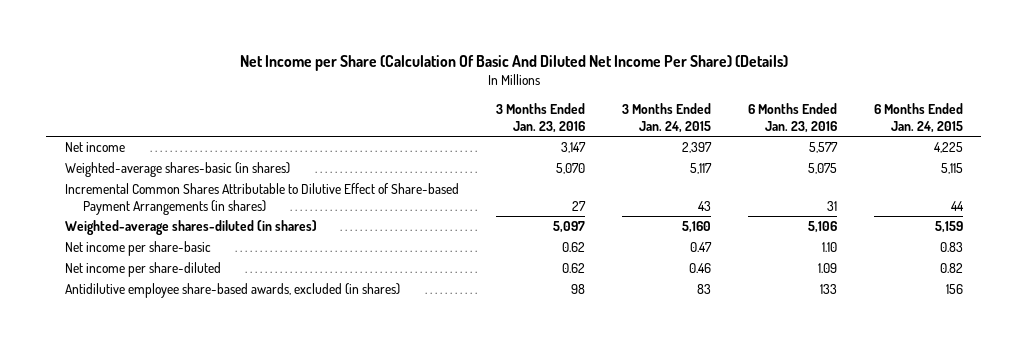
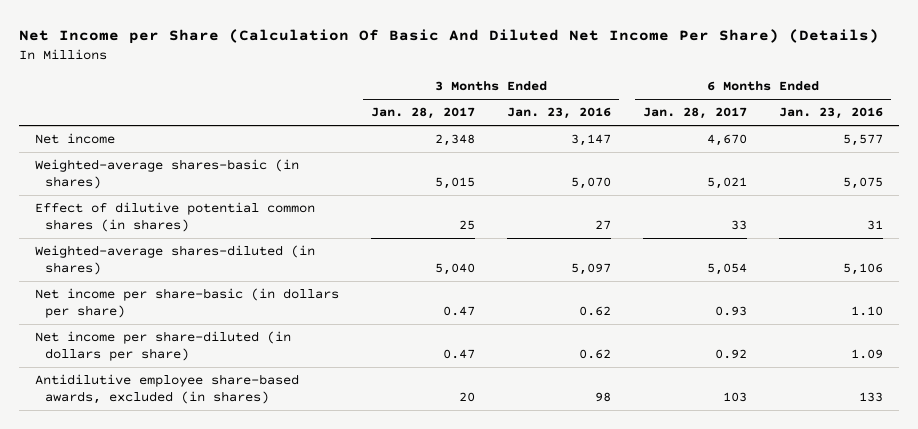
[621,103,711,133] 3 Months Ended Jan. 24, 2015 -> none
[873,103,963,133] 6 Months Ended Jan. 24, 2015 -> none
none -> [370,107,475,120] Jan. 28, 2017
none -> [642,107,747,120] Jan. 28, 2017
[64,183,459,215] Incremental Common Shares Attributable to Dilutive Effect of Share-based Payment Arrangements (in shares) -> [34,202,315,233] Effect of dilutive potential common shares (in shares)
[64,241,211,257] Net income per share-basic -> [34,288,339,319] Net income per share-basic (in dollars per share)
[64,262,221,278] Net income per share-diluted -> [34,331,291,362] Net income per share-diluted (in dollars per share)

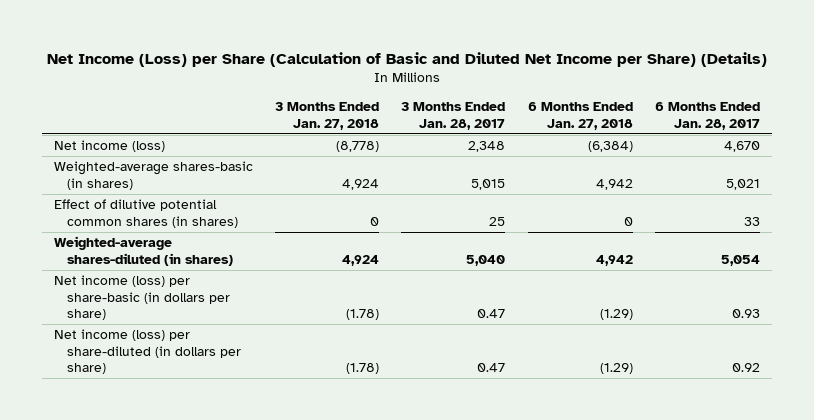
[18,29,879,45] Net Income per Share (Calculation Of Basic And Diluted Net Income Per Share) (Details) -> [46,51,767,67] Net Income (Loss) per Share (Calculation of Basic and Diluted Net Income per Share) (Details)
[506,107,611,120] Jan. 23, 2016 -> none
[779,107,884,120] Jan. 23, 2016 -> none
none -> [275,102,380,130] 3 Months Ended Jan. 27, 2018
none -> [527,102,633,130] 6 Months Ended Jan. 27, 2018
[34,133,115,145] Net income -> [53,140,165,153] Net income (loss)
[34,374,299,405] Antidilutive employee share-based awards, excluded (in shares) -> none
[34,288,339,319] Net income per share-basic (in dollars per share) -> [53,275,231,321] Net income (loss) per share-basic (in dollars per share)
[34,331,291,362] Net income per share-diluted (in dollars per share) -> [53,329,242,375] Net income (loss) per share-diluted (in dollars per share)

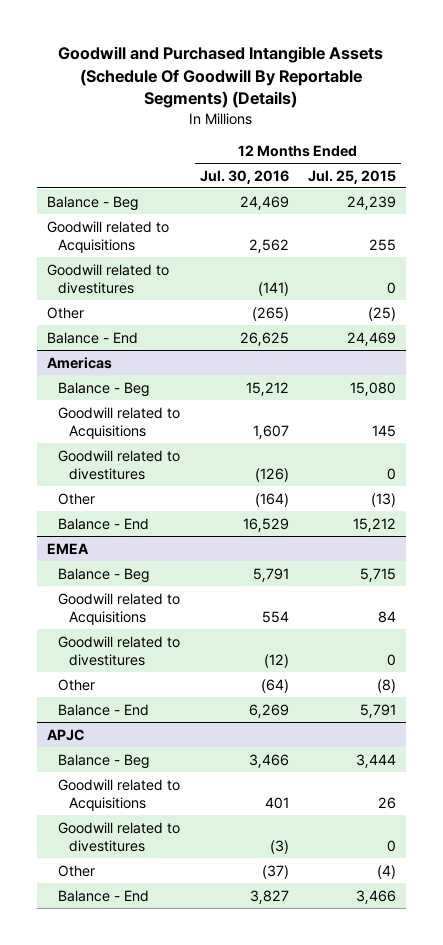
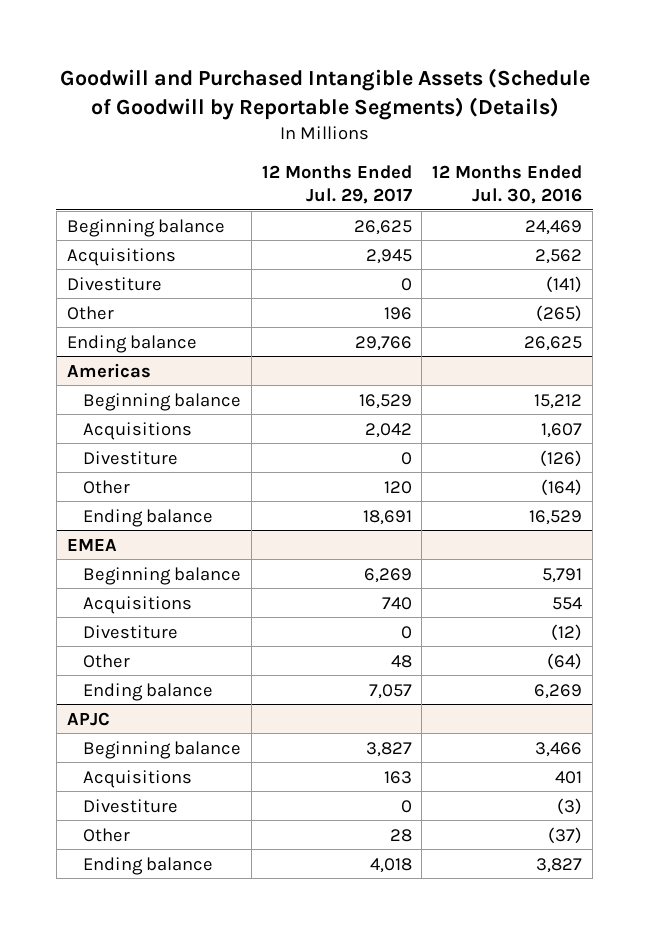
[58,46,384,109] Goodwill and Purchased Intangible Assets (Schedule Of Goodwill By Reportable Segments) (Details) -> [59,68,590,121] Goodwill and Purchased Intangible Assets (Schedule of Goodwill by Reportable Segments) (Details)
[308,169,397,184] Jul. 25, 2015 -> none
none -> [261,165,412,204] 12 Months Ended Jul. 29, 2017
[46,195,138,211] Balance - Beg -> [66,218,225,237] Beginning balance
[46,220,169,253] Goodwill related to Acquisitions -> [66,247,176,266] Acquisitions
[46,263,169,294] Goodwill related to divestitures -> [66,276,162,291] Divestiture
[46,331,138,344] Balance - End -> [66,334,197,353] Ending balance
[57,381,149,397] Balance - Beg -> [82,392,241,411] Beginning balance
[57,406,180,439] Goodwill related to Acquisitions -> [82,421,192,440] Acquisitions
[57,449,180,480] Goodwill related to divestitures -> [82,450,178,465] Divestiture
[57,517,149,530] Balance - End -> [82,508,213,527] Ending balance
[57,567,149,583] Balance - Beg -> [82,566,241,585] Beginning balance
[57,592,180,625] Goodwill related to Acquisitions -> [82,595,192,614] Acquisitions
[57,635,180,666] Goodwill related to divestitures -> [82,624,178,639] Divestiture
[57,703,149,716] Balance - End -> [82,682,213,701] Ending balance
[57,753,149,769] Balance - Beg -> [82,740,241,759] Beginning balance
[57,778,180,811] Goodwill related to Acquisitions -> [82,769,192,788] Acquisitions
[57,821,180,852] Goodwill related to divestitures -> [82,798,178,813] Divestiture
[57,889,149,902] Balance - End -> [82,856,213,875] Ending balance

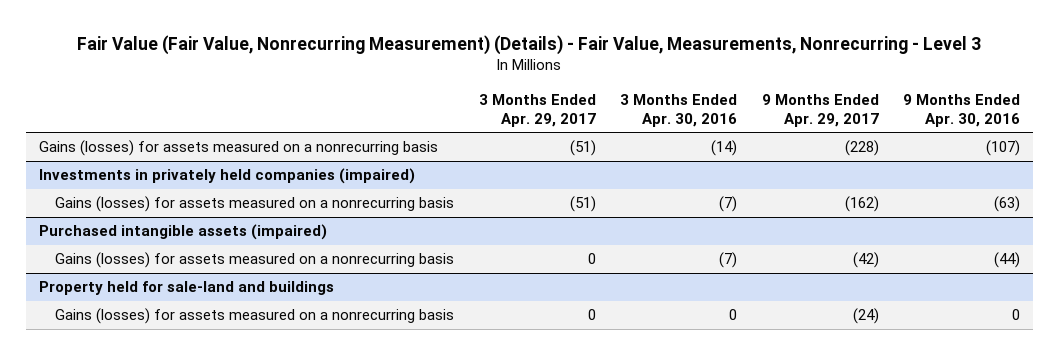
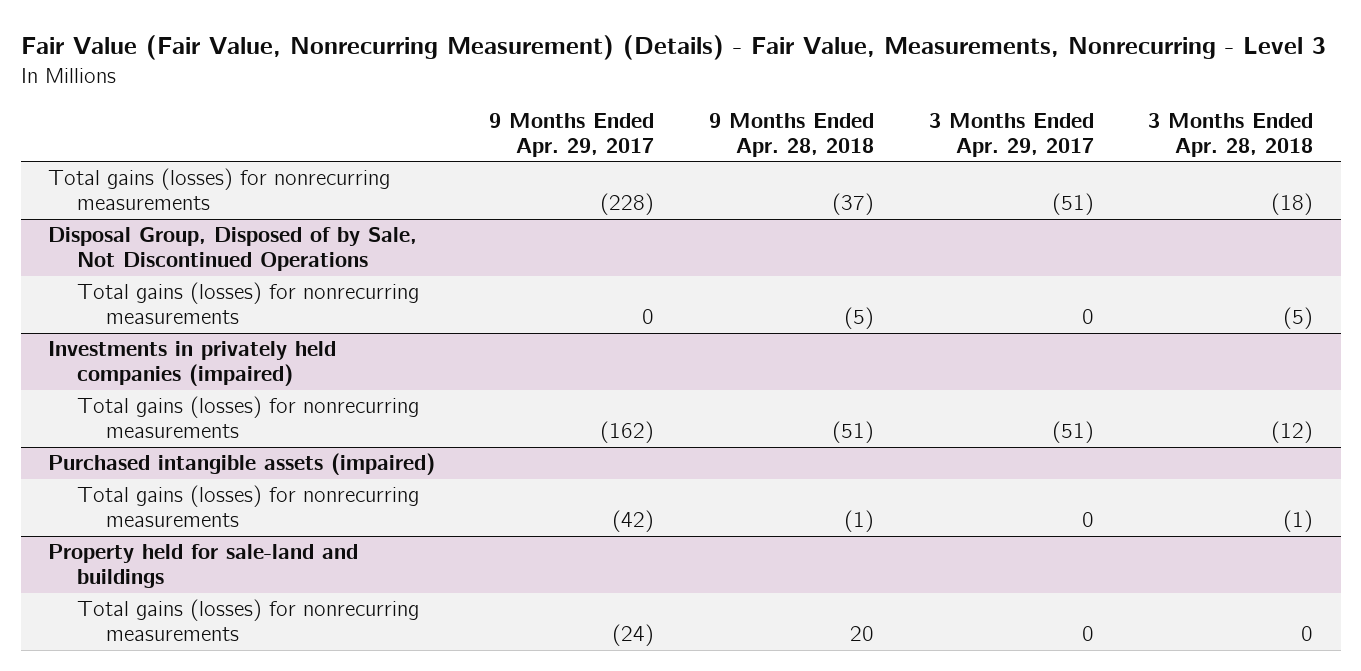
[620,93,738,127] 3 Months Ended Apr. 30, 2016 -> none
[903,93,1021,127] 9 Months Ended Apr. 30, 2016 -> none
none -> [709,112,875,157] 9 Months Ended Apr. 28, 2018
none -> [1148,112,1314,157] 3 Months Ended Apr. 28, 2018
[38,140,438,157] Gains (losses) for assets measured on a nonrecurring basis -> [47,168,390,211] Total gains (losses) for nonrecurring measurements
none -> [47,227,417,272] Disposal Group, Disposed of by Sale, Not Discontinued Operations
none -> [76,282,419,325] Total gains (losses) for nonrecurring measurements
[54,196,454,213] Gains (losses) for assets measured on a nonrecurring basis -> [76,396,419,439] Total gains (losses) for nonrecurring measurements
[54,252,454,269] Gains (losses) for assets measured on a nonrecurring basis -> [76,485,419,528] Total gains (losses) for nonrecurring measurements
[54,308,454,325] Gains (losses) for assets measured on a nonrecurring basis -> [76,599,419,642] Total gains (losses) for nonrecurring measurements

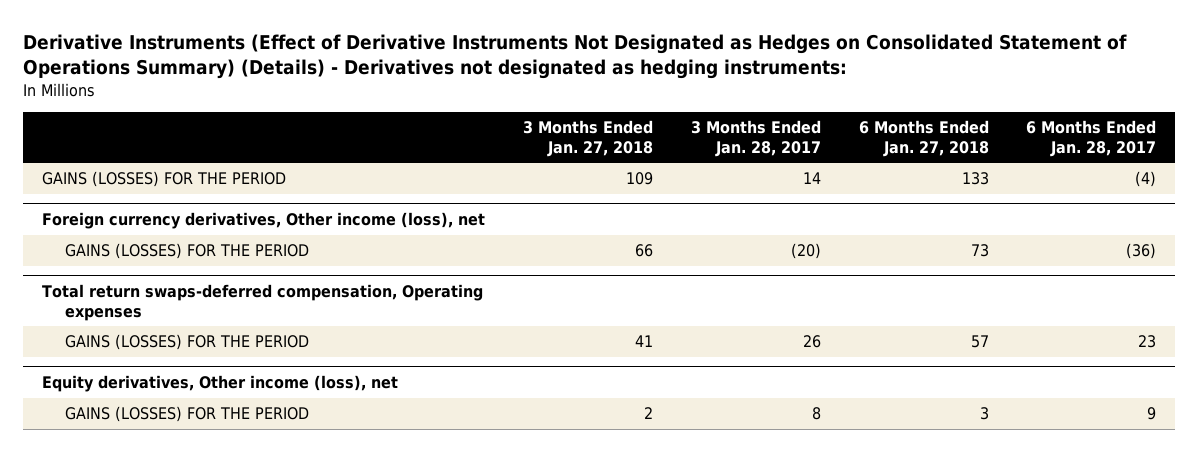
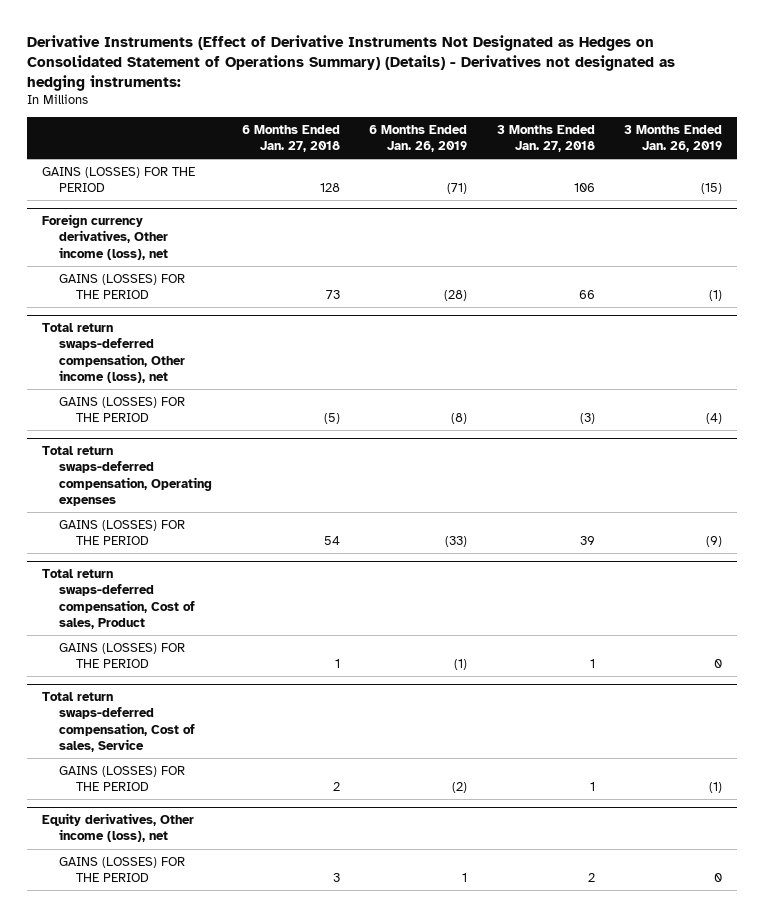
[690,119,821,157] 3 Months Ended Jan. 28, 2017 -> none
[1026,119,1157,157] 6 Months Ended Jan. 28, 2017 -> none
none -> [369,124,468,153] 6 Months Ended Jan. 26, 2019
none -> [624,124,723,153] 3 Months Ended Jan. 26, 2019
[626,172,654,186] 109 -> [573,183,595,193] 106
[961,172,989,186] 133 -> [319,183,340,193] 128
none -> [42,322,185,384] Total return swaps-deferred compensation, Other income (loss), net
none -> [58,396,185,423] GAINS (LOSSES) FOR THE PERIOD
[635,335,654,348] 41 -> [579,536,595,546] 39
[970,335,989,349] 57 -> [323,536,340,546] 54
none -> [42,568,195,630] Total return swaps-deferred compensation, Cost of sales, Product
none -> [58,642,185,669] GAINS (LOSSES) FOR THE PERIOD
none -> [42,691,195,753] Total return swaps-deferred compensation, Cost of sales, Service
none -> [58,765,185,792] GAINS (LOSSES) FOR THE PERIOD

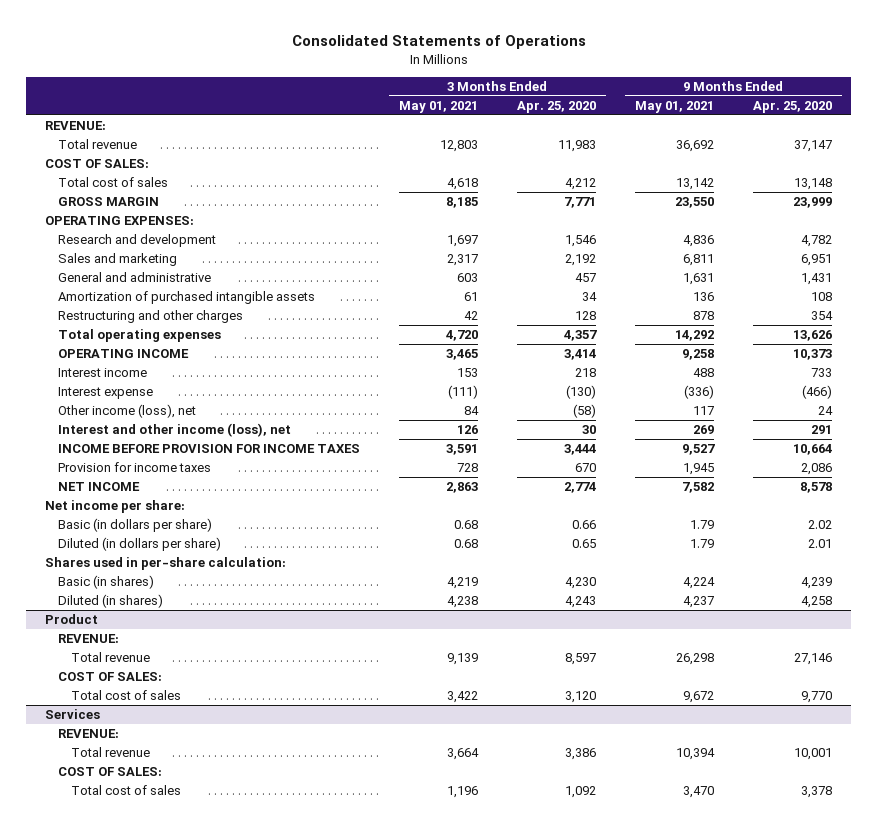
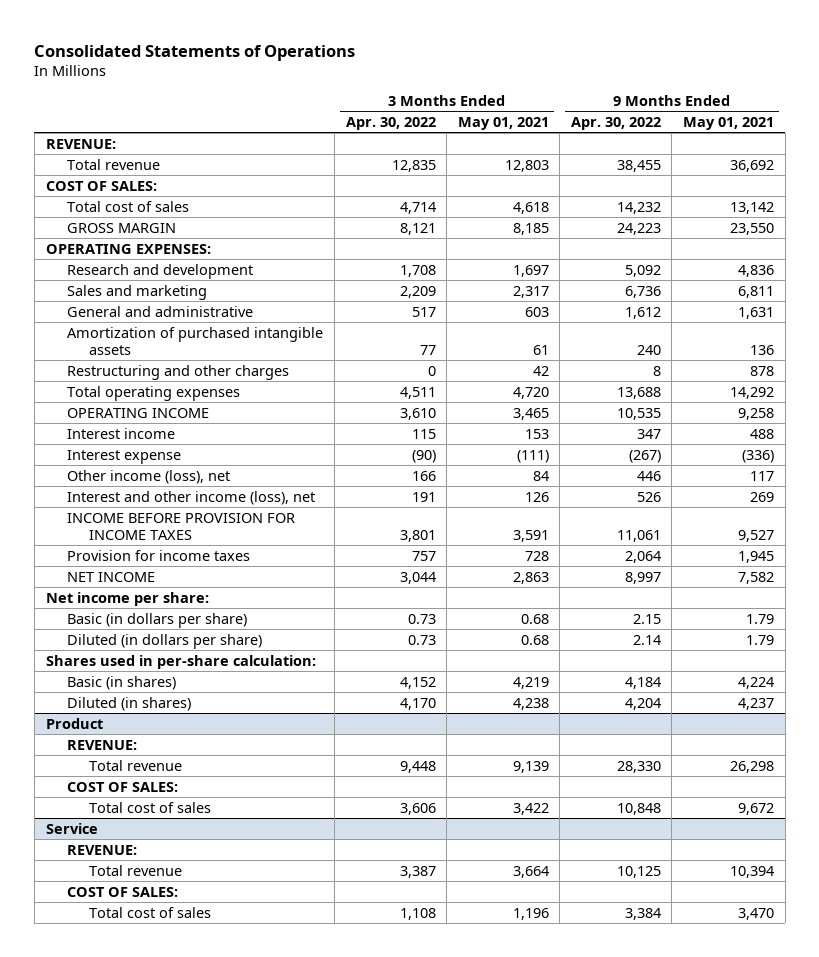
[516,100,596,113] Apr. 25, 2020 -> none
[752,100,832,113] Apr. 25, 2020 -> none
none -> [345,117,436,131] Apr. 30, 2022
none -> [570,117,661,131] Apr. 30, 2022
[45,709,101,720] Services -> [45,822,98,834] Service

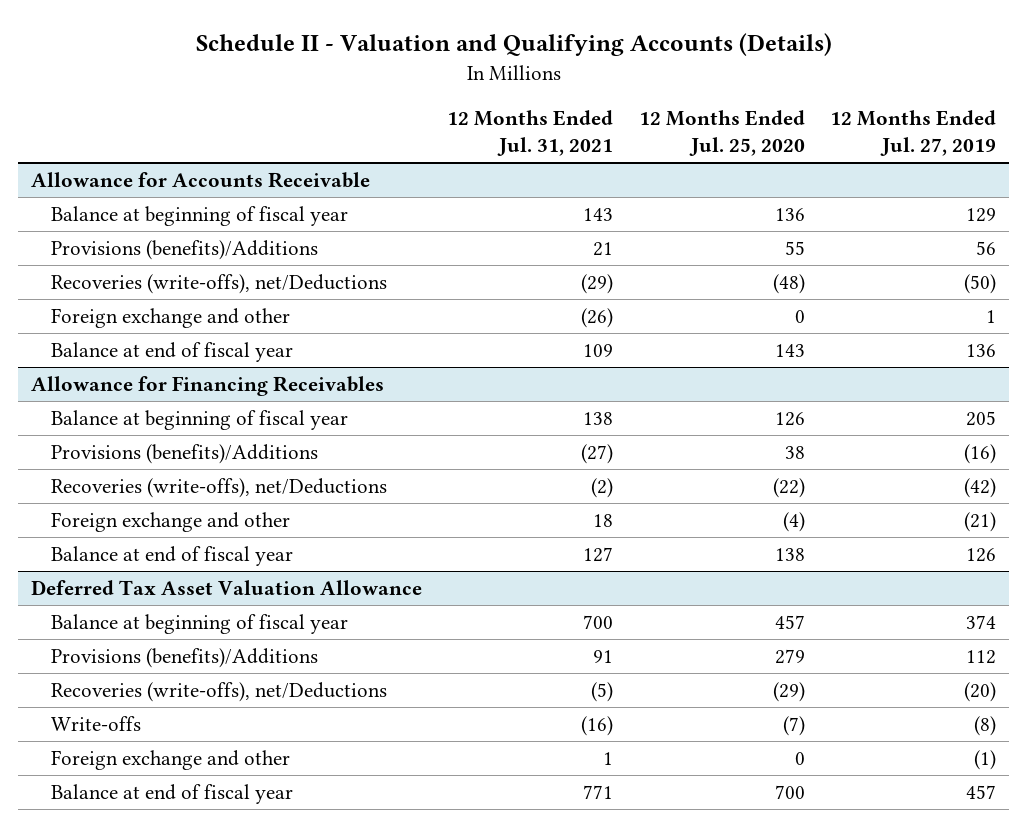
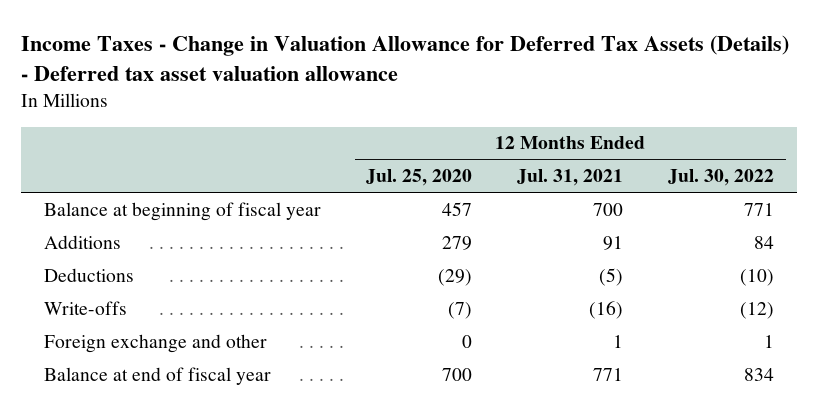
[195,33,832,57] Schedule II - Valuation and Qualifying Accounts (Details) -> [21,35,790,82] Income Taxes - Change in Valuation Allowance for Deferred Tax Assets (Details) - Deferred tax asset valuation allowance
[830,110,997,157] 12 Months Ended Jul. 27, 2019 -> none
none -> [668,169,775,187] Jul. 30, 2022
[30,172,370,189] Allowance for Accounts Receivable -> none
[51,206,349,227] Balance at beginning of fiscal year -> none
[51,240,319,261] Provisions (benefits)/Additions -> none
[51,274,388,295] Recoveries (write-offs), net/Deductions -> none
[51,308,291,329] Foreign exchange and other -> none
[51,342,294,363] Balance at end of fiscal year -> none
[30,376,384,397] Allowance for Financing Receivables -> none
[51,410,349,431] Balance at beginning of fiscal year -> none
[51,444,319,465] Provisions (benefits)/Additions -> none
[51,478,388,499] Recoveries (write-offs), net/Deductions -> none
[51,512,291,533] Foreign exchange and other -> none
[51,546,294,567] Balance at end of fiscal year -> none
[30,580,422,596] Deferred Tax Asset Valuation Allowance -> none
[51,648,319,669] Provisions (benefits)/Additions -> [44,234,122,249] Additions
[51,682,388,703] Recoveries (write-offs), net/Deductions -> [44,267,135,282] Deductions

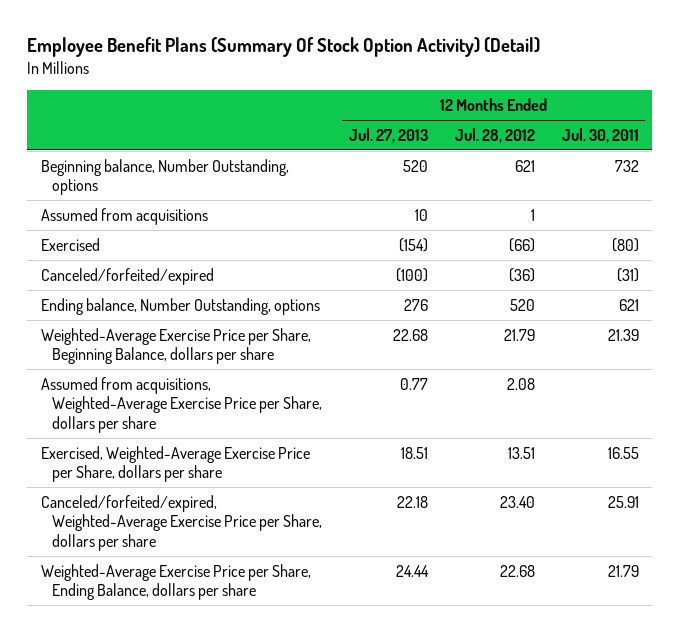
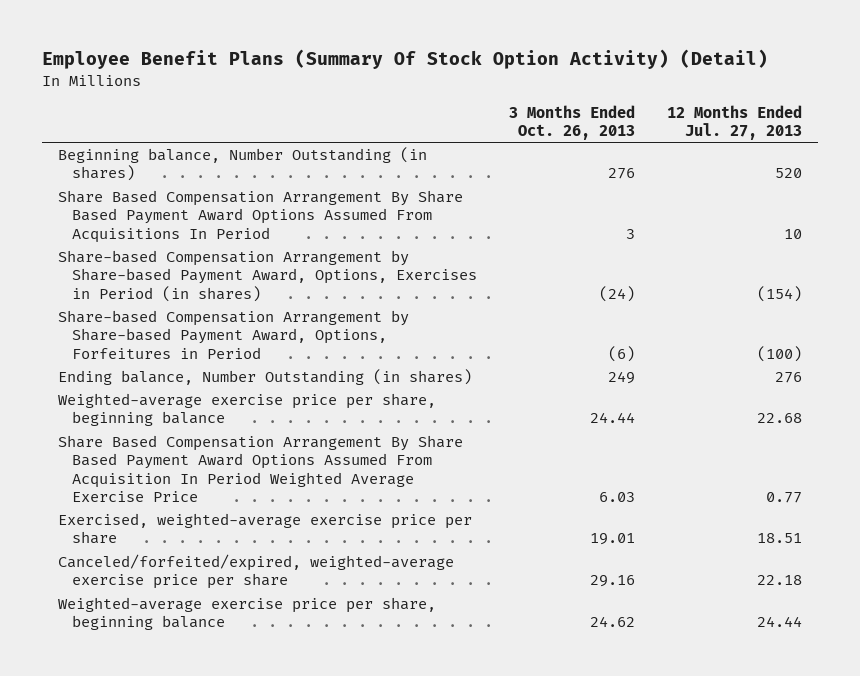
[454,127,535,143] Jul. 28, 2012 -> none
[561,127,639,143] Jul. 30, 2011 -> none
none -> [508,104,635,141] 3 Months Ended Oct. 26, 2013
[40,158,289,196] Beginning balance, Number Outstanding, options -> [58,146,428,182] Beginning balance, Number Outstanding (in shares)
[40,207,208,225] Assumed from acquisitions -> [58,189,464,243] Share Based Compensation Arrangement By Share Based Payment Award Options Assumed From Acquisitions In Period
[40,237,100,251] Exercised -> [58,249,477,302] Share-based Compensation Arrangement by Share-based Payment Award, Options, Exercises in Period (in shares)
[40,267,214,285] Canceled/forfeited/expired -> [58,309,410,359] Share-based Compensation Arrangement by Share-based Payment Award, Options, Forfeitures in Period
[40,297,320,315] Ending balance, Number Outstanding, options -> [58,368,473,385] Ending balance, Number Outstanding (in shares)
[40,327,311,365] Weighted-Average Exercise Price per Share, Beginning Balance, dollars per share -> [58,392,437,427] Weighted-average exercise price per share, beginning balance
[40,376,323,434] Assumed from acquisitions, Weighted-Average Exercise Price per Share, dollars per share -> [58,434,464,502] Share Based Compensation Arrangement By Share Based Payment Award Options Assumed From Acquisition In Period Weighted Average Exercise Price
[40,445,310,483] Exercised, Weighted-Average Exercise Price per Share, dollars per share -> [58,512,473,545] Exercised, weighted-average exercise price per share
[40,494,323,552] Canceled/forfeited/expired, Weighted-Average Exercise Price per Share, dollars per share -> [58,553,455,590] Canceled/forfeited/expired, weighted-average exercise price per share
[40,563,311,601] Weighted-Average Exercise Price per Share, Ending Balance, dollars per share -> [58,596,437,631] Weighted-average exercise price per share, beginning balance

